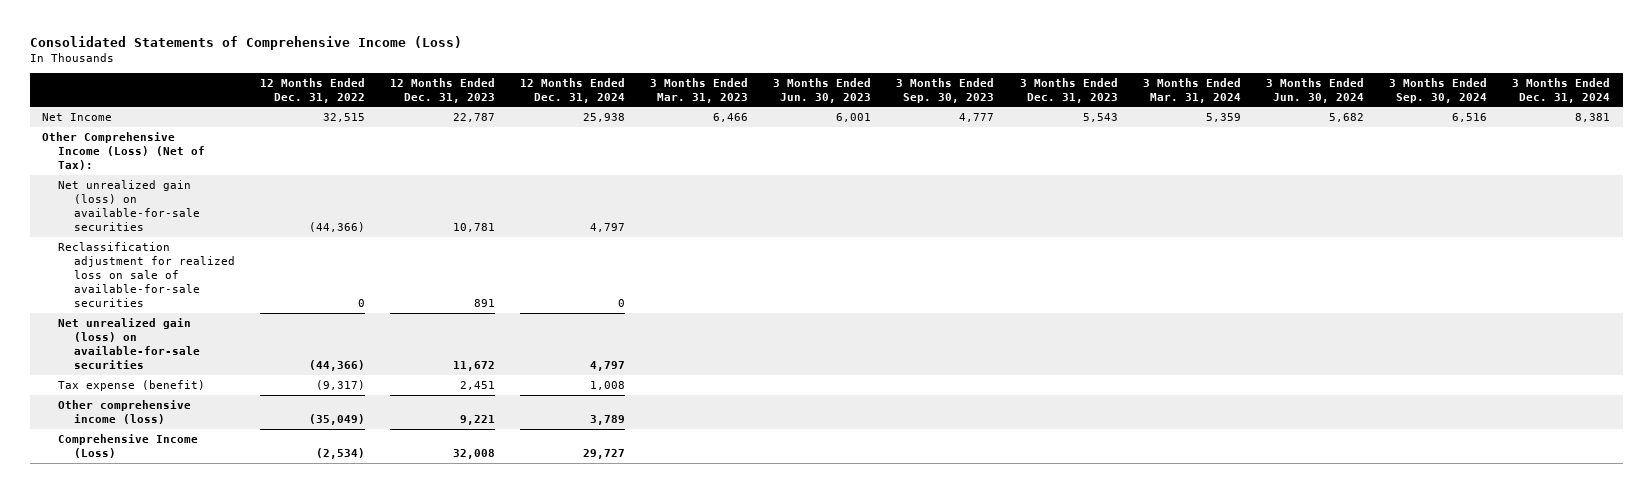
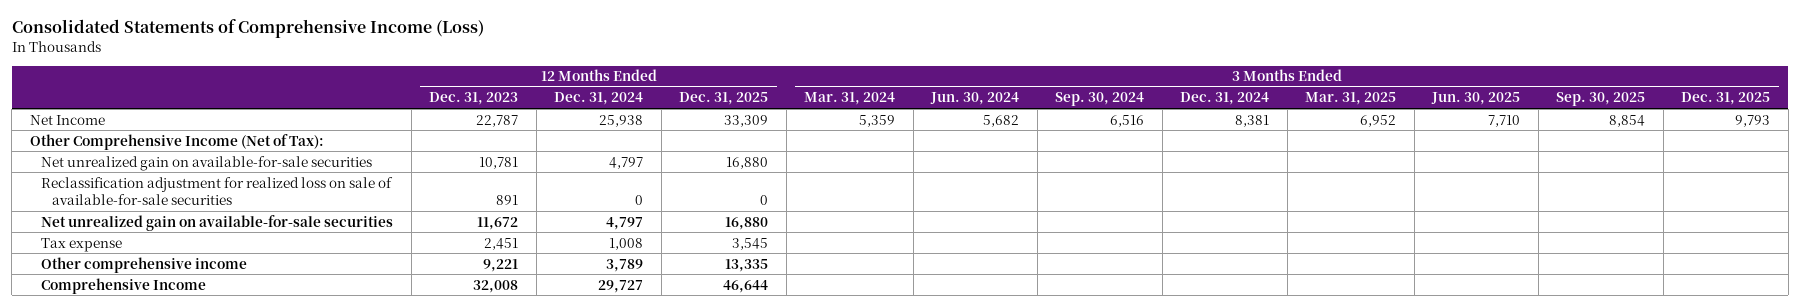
[259,77,365,103] 12 Months Ended Dec. 31, 2022 -> none
[650,77,749,103] 3 Months Ended Mar. 31, 2023 -> none
[773,77,872,103] 3 Months Ended Jun. 30, 2023 -> none
[896,77,995,103] 3 Months Ended Sep. 30, 2023 -> none
[1019,77,1118,103] 3 Months Ended Dec. 31, 2023 -> none
none -> [679,92,769,106] Dec. 31, 2025
none -> [1305,92,1397,106] Mar. 31, 2025
none -> [1431,92,1521,106] Jun. 30, 2025
none -> [1556,92,1646,107] Sep. 30, 2025
none -> [1681,92,1771,106] Dec. 31, 2025
[42,131,205,170] Other Comprehensive Income (Loss) (Net of Tax): -> [29,133,324,150] Other Comprehensive Income (Net of Tax):
[57,179,200,231] Net unrealized gain (loss) on available-for-sale securities -> [41,155,373,171] Net unrealized gain on available-for-sale securities
[57,317,200,369] Net unrealized gain (loss) on available-for-sale securities -> [41,214,394,231] Net unrealized gain on available-for-sale securities
[57,379,205,391] Tax expense (benefit) -> [41,237,123,252] Tax expense
[57,399,191,424] Other comprehensive income (loss) -> [41,256,248,273] Other comprehensive income
[57,433,198,458] Comprehensive Income (Loss) -> [41,277,207,294] Comprehensive Income

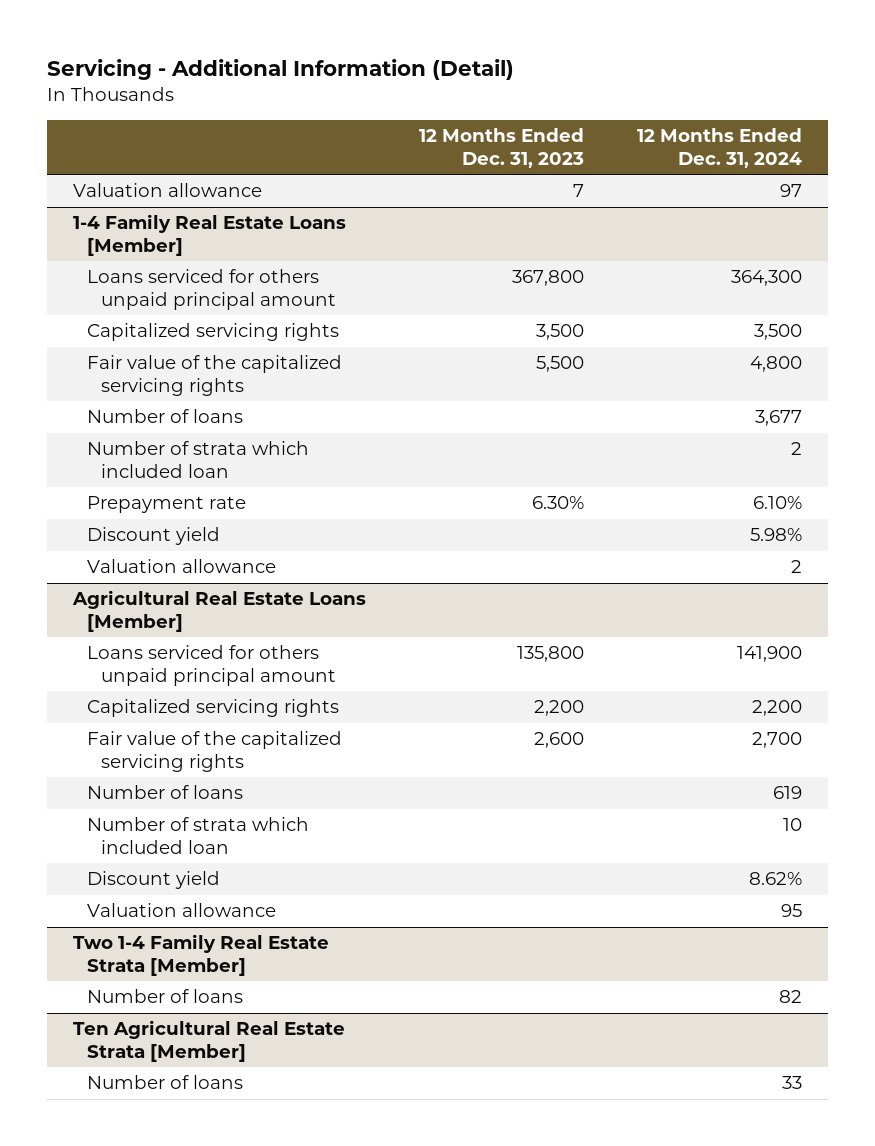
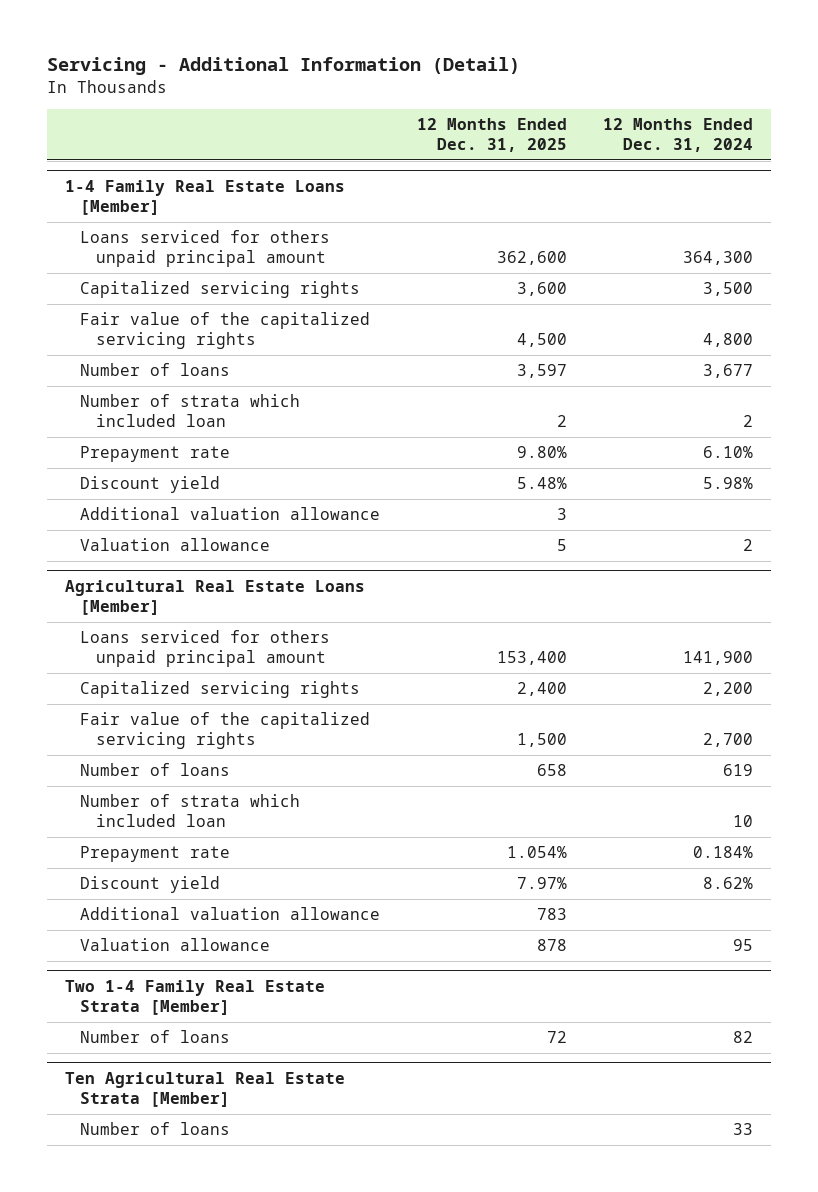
[419,128,585,169] 12 Months Ended Dec. 31, 2023 -> none
none -> [416,118,567,152] 12 Months Ended Dec. 31, 2025
[73,183,263,198] Valuation allowance -> none
none -> [80,507,381,521] Additional valuation allowance
none -> [80,846,231,863] Prepayment rate
none -> [80,907,381,921] Additional valuation allowance

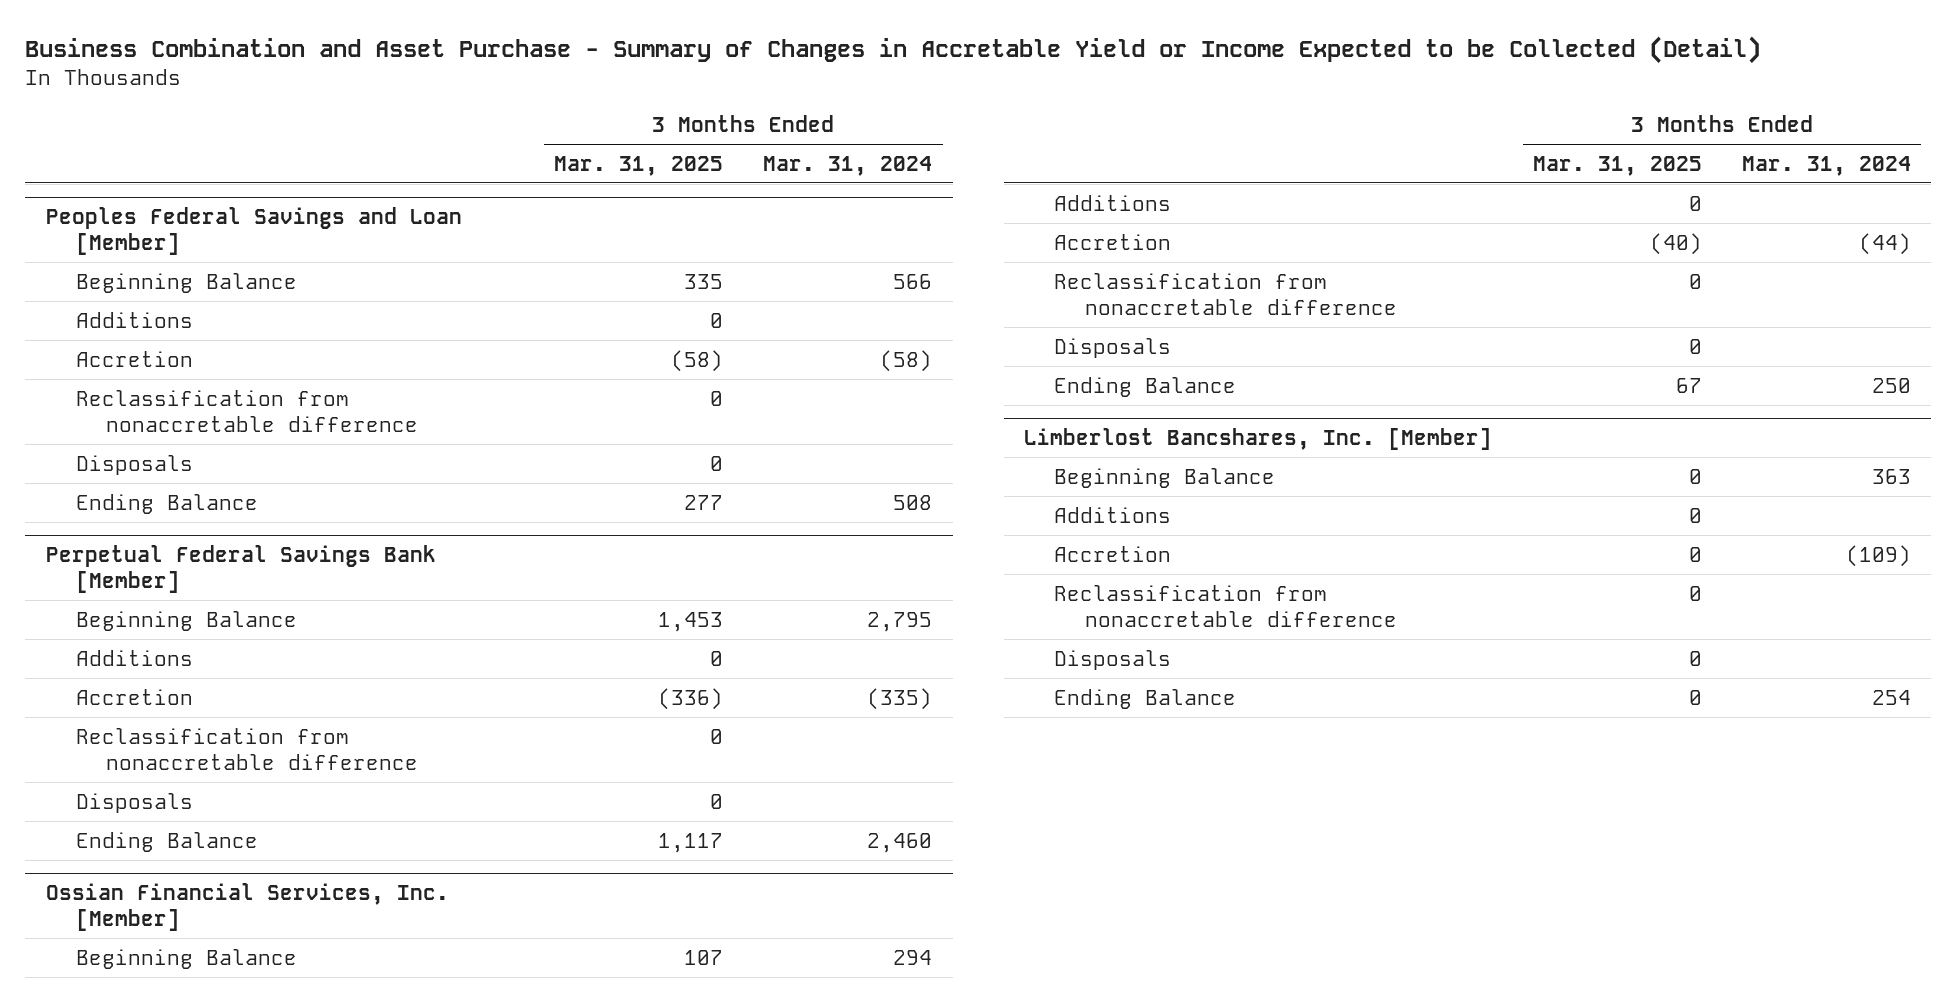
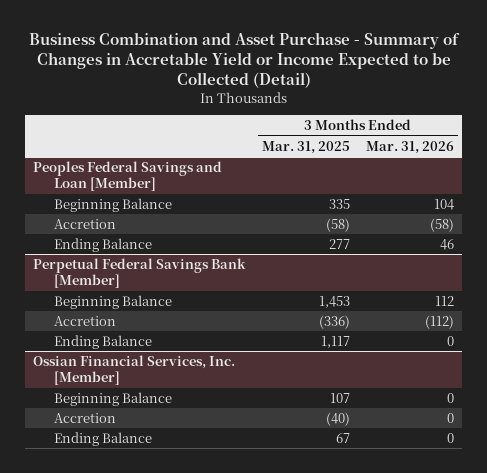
[763,155,933,176] Mar. 31, 2024 -> none
none -> [365,140,454,154] Mar. 31, 2026
[75,311,193,328] Additions -> none
[75,389,418,432] Reclassification from nonaccretable difference -> none
[75,454,193,475] Disposals -> none
[75,649,193,666] Additions -> none
[75,727,418,770] Reclassification from nonaccretable difference -> none
[75,792,193,813] Disposals -> none
[1054,194,1172,211] Additions -> none
[1054,272,1397,315] Reclassification from nonaccretable difference -> none
[1054,337,1172,358] Disposals -> none
[1024,427,1493,450] Limberlost Bancshares, Inc. [Member] -> none
[1054,467,1276,488] Beginning Balance -> none
[1054,506,1172,523] Additions -> none
[1054,545,1172,562] Accretion -> none
[1054,584,1397,627] Reclassification from nonaccretable difference -> none
[1054,649,1172,670] Disposals -> none
[1054,688,1237,709] Ending Balance -> none

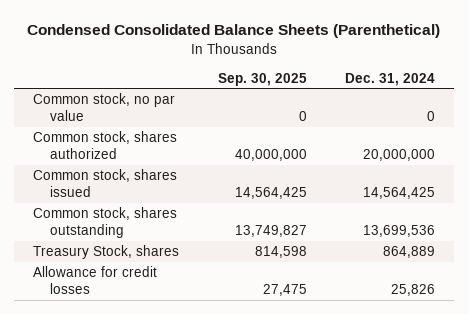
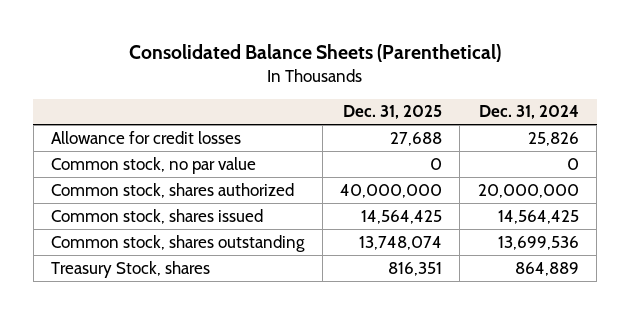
[27,24,441,39] Condensed Consolidated Balance Sheets (Parenthetical) -> [128,44,501,63] Consolidated Balance Sheets (Parenthetical)
[217,72,307,86] Sep. 30, 2025 -> none
none -> [342,105,442,120] Dec. 31, 2025
[33,266,158,295] Allowance for credit losses -> [51,130,242,144] Allowance for credit losses

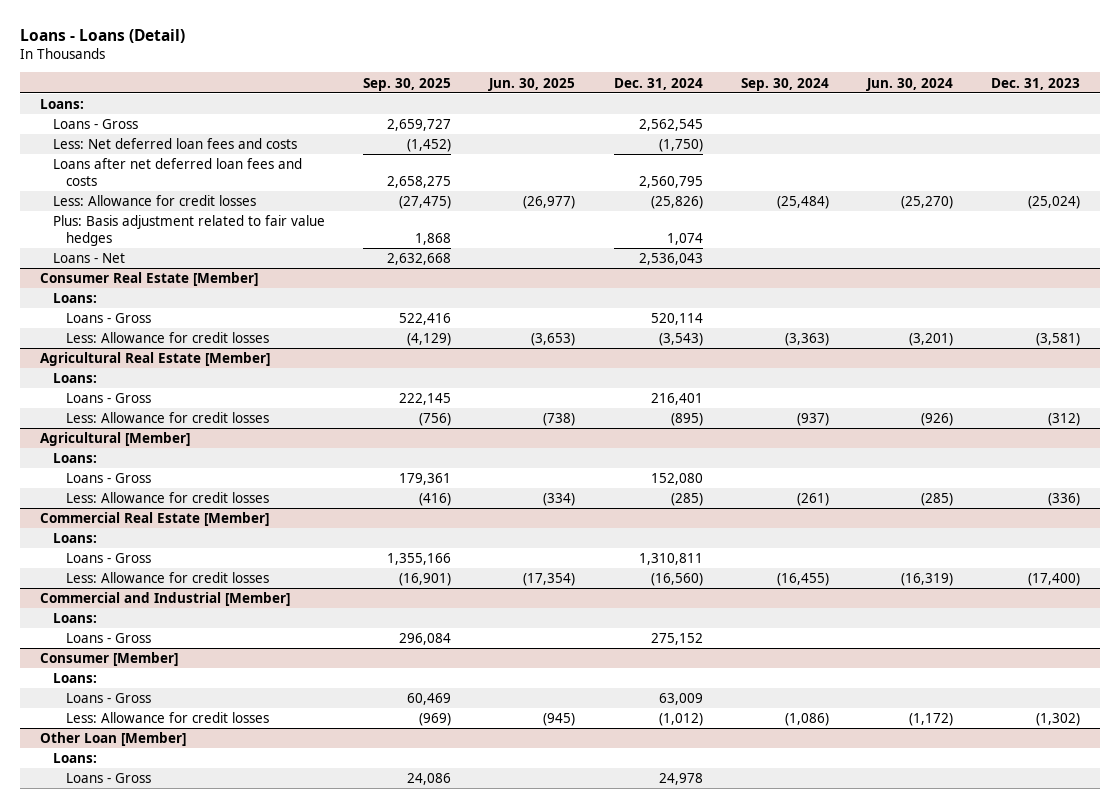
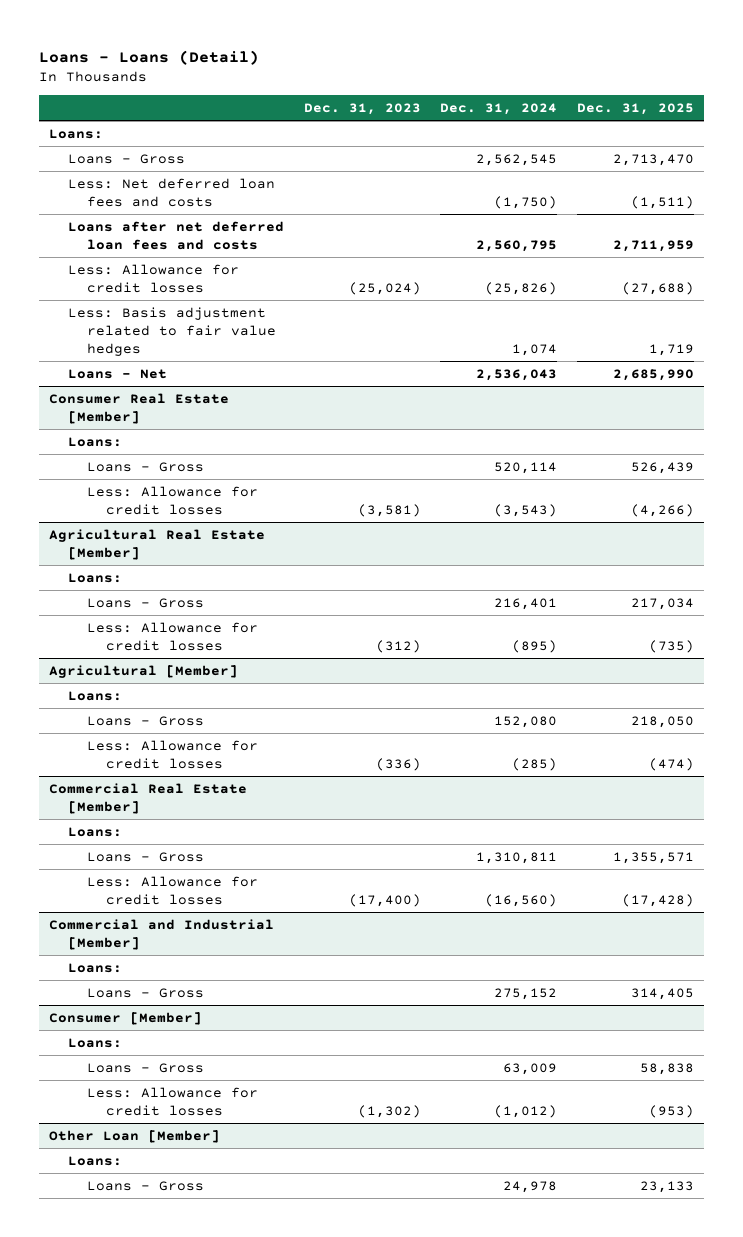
[363,77,452,91] Sep. 30, 2025 -> none
[488,77,576,91] Jun. 30, 2025 -> none
[740,77,829,91] Sep. 30, 2024 -> none
[866,77,954,91] Jun. 30, 2024 -> none
none -> [577,102,695,115] Dec. 31, 2025
[52,215,325,246] Plus: Basis adjustment related to fair value hedges -> [68,306,277,357] Less: Basis adjustment related to fair value hedges

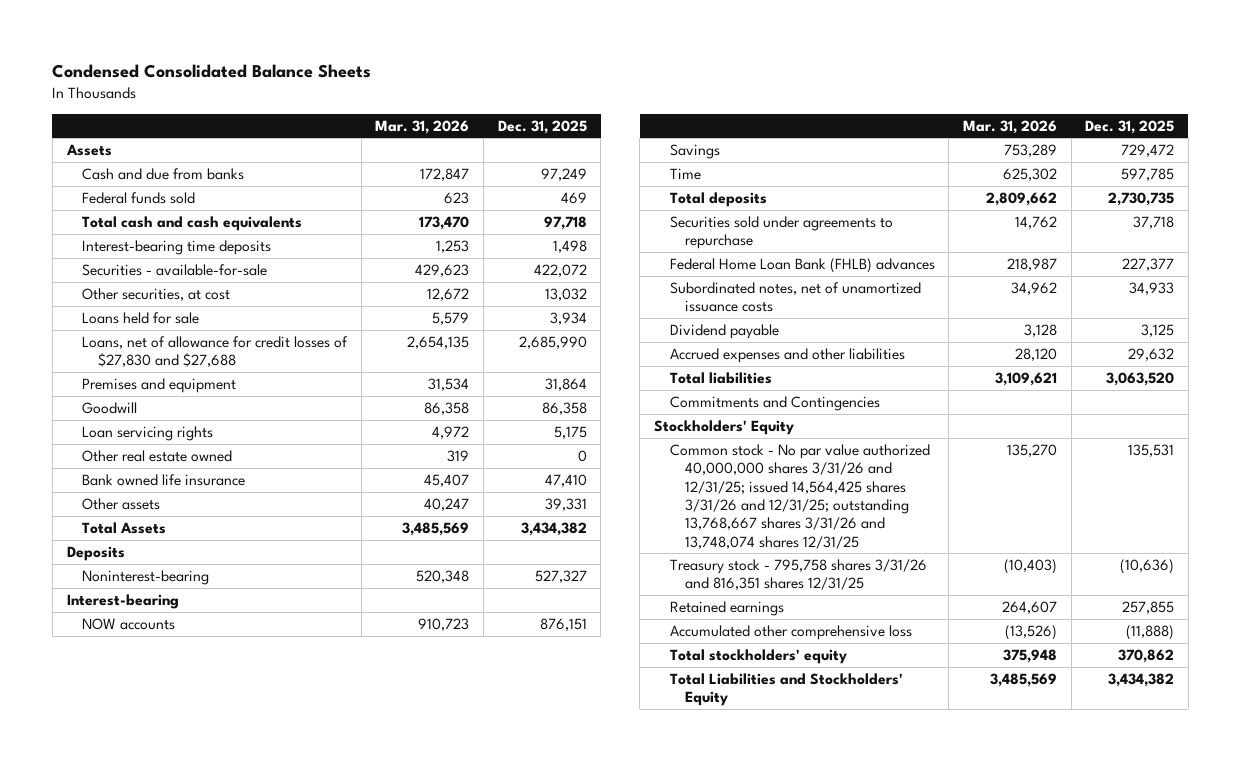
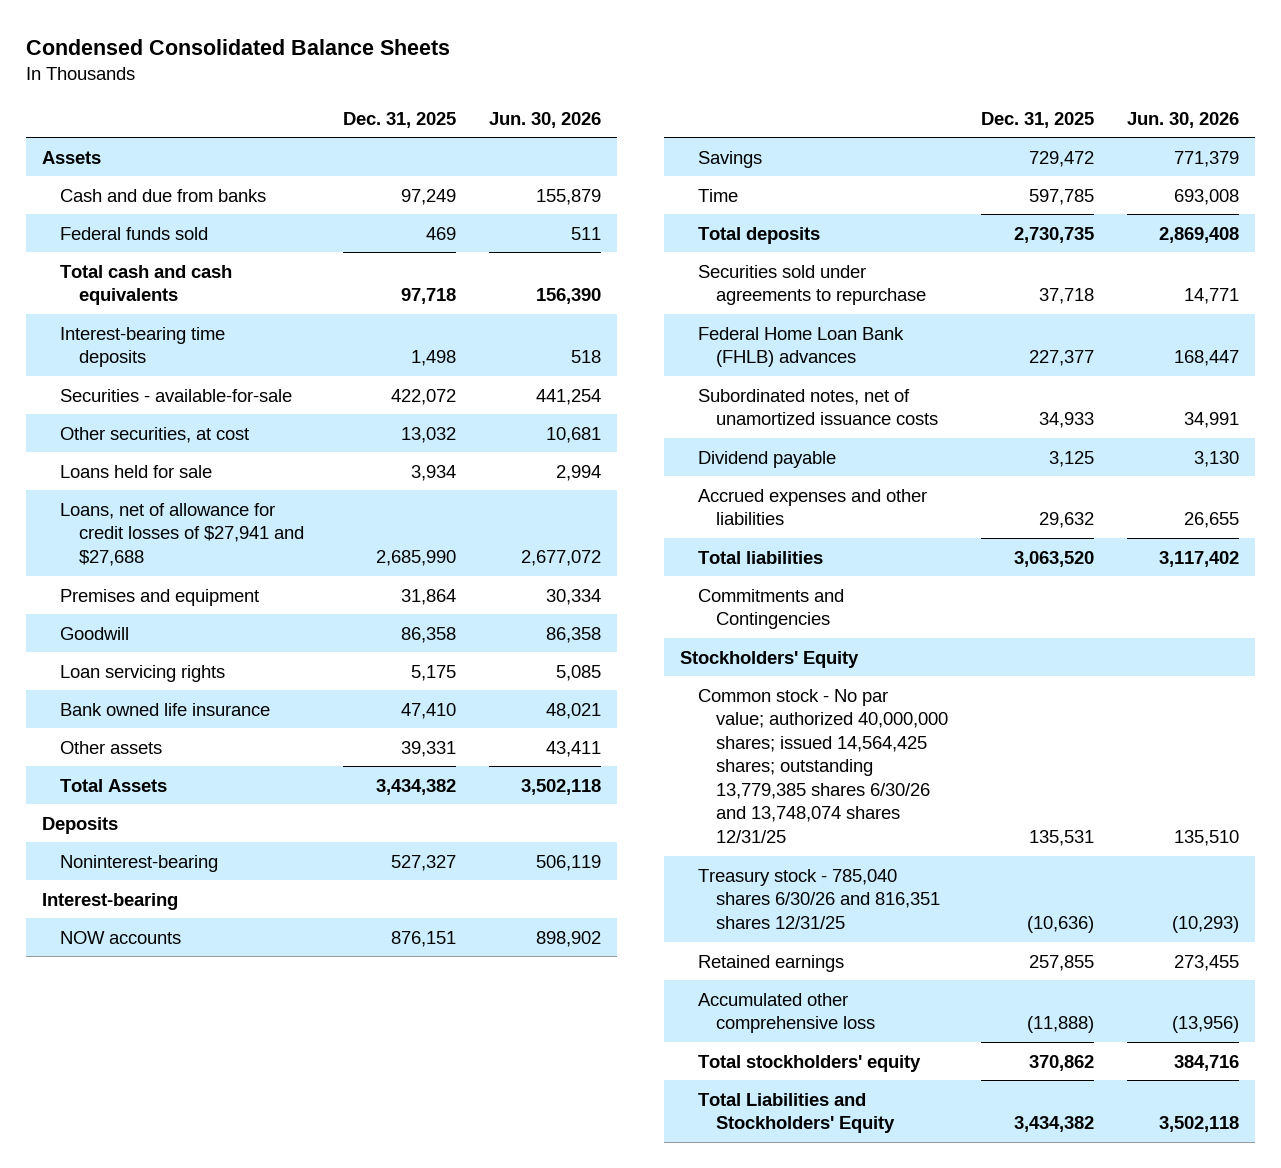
[375,119,470,134] Mar. 31, 2026 -> none
none -> [488,111,601,128] Jun. 30, 2026
[82,336,349,368] Loans, net of allowance for credit losses of $27,830 and $27,688 -> [60,502,304,566] Loans, net of allowance for credit losses of $27,941 and $27,688
[82,450,233,463] Other real estate owned -> none
[669,444,930,549] Common stock - No par value authorized 40,000,000 shares 3/31/26 and 12/31/25; issued 14,564,425 shares 3/31/26 and 12/31/25; outstanding 13,768,667 shares 3/31/26 and 13,748,074 shares 12/31/25 -> [698,688,949,843] Common stock - No par value; authorized 40,000,000 shares; issued 14,564,425 shares; outstanding 13,779,385 shares 6/30/26 and 13,748,074 shares 12/31/25
[669,559,927,591] Treasury stock - 795,758 shares 3/31/26 and 816,351 shares 12/31/25 -> [698,868,941,929] Treasury stock - 785,040 shares 6/30/26 and 816,351 shares 12/31/25

